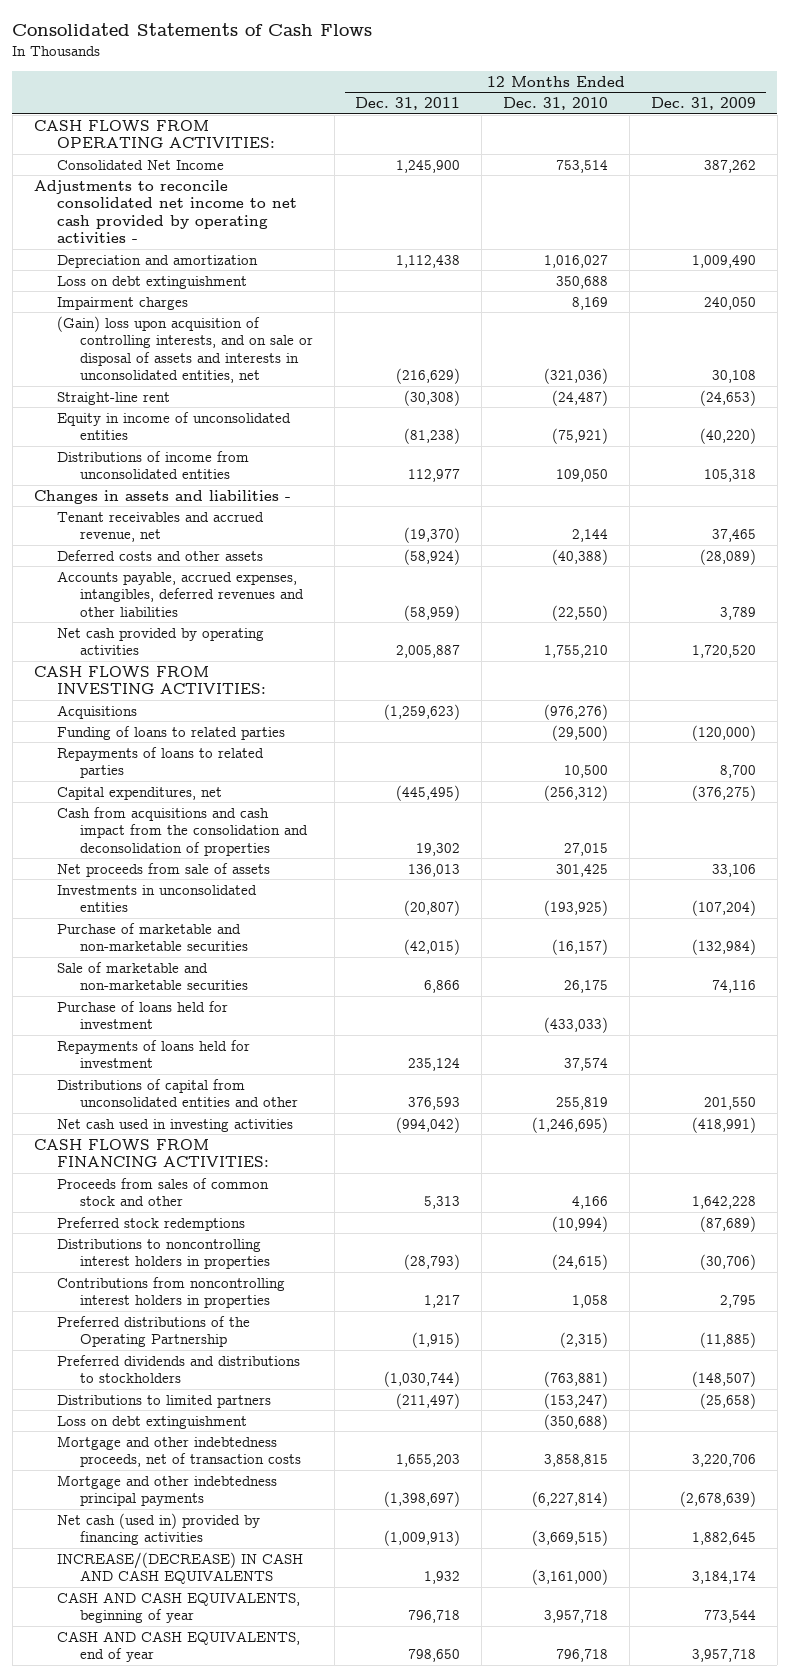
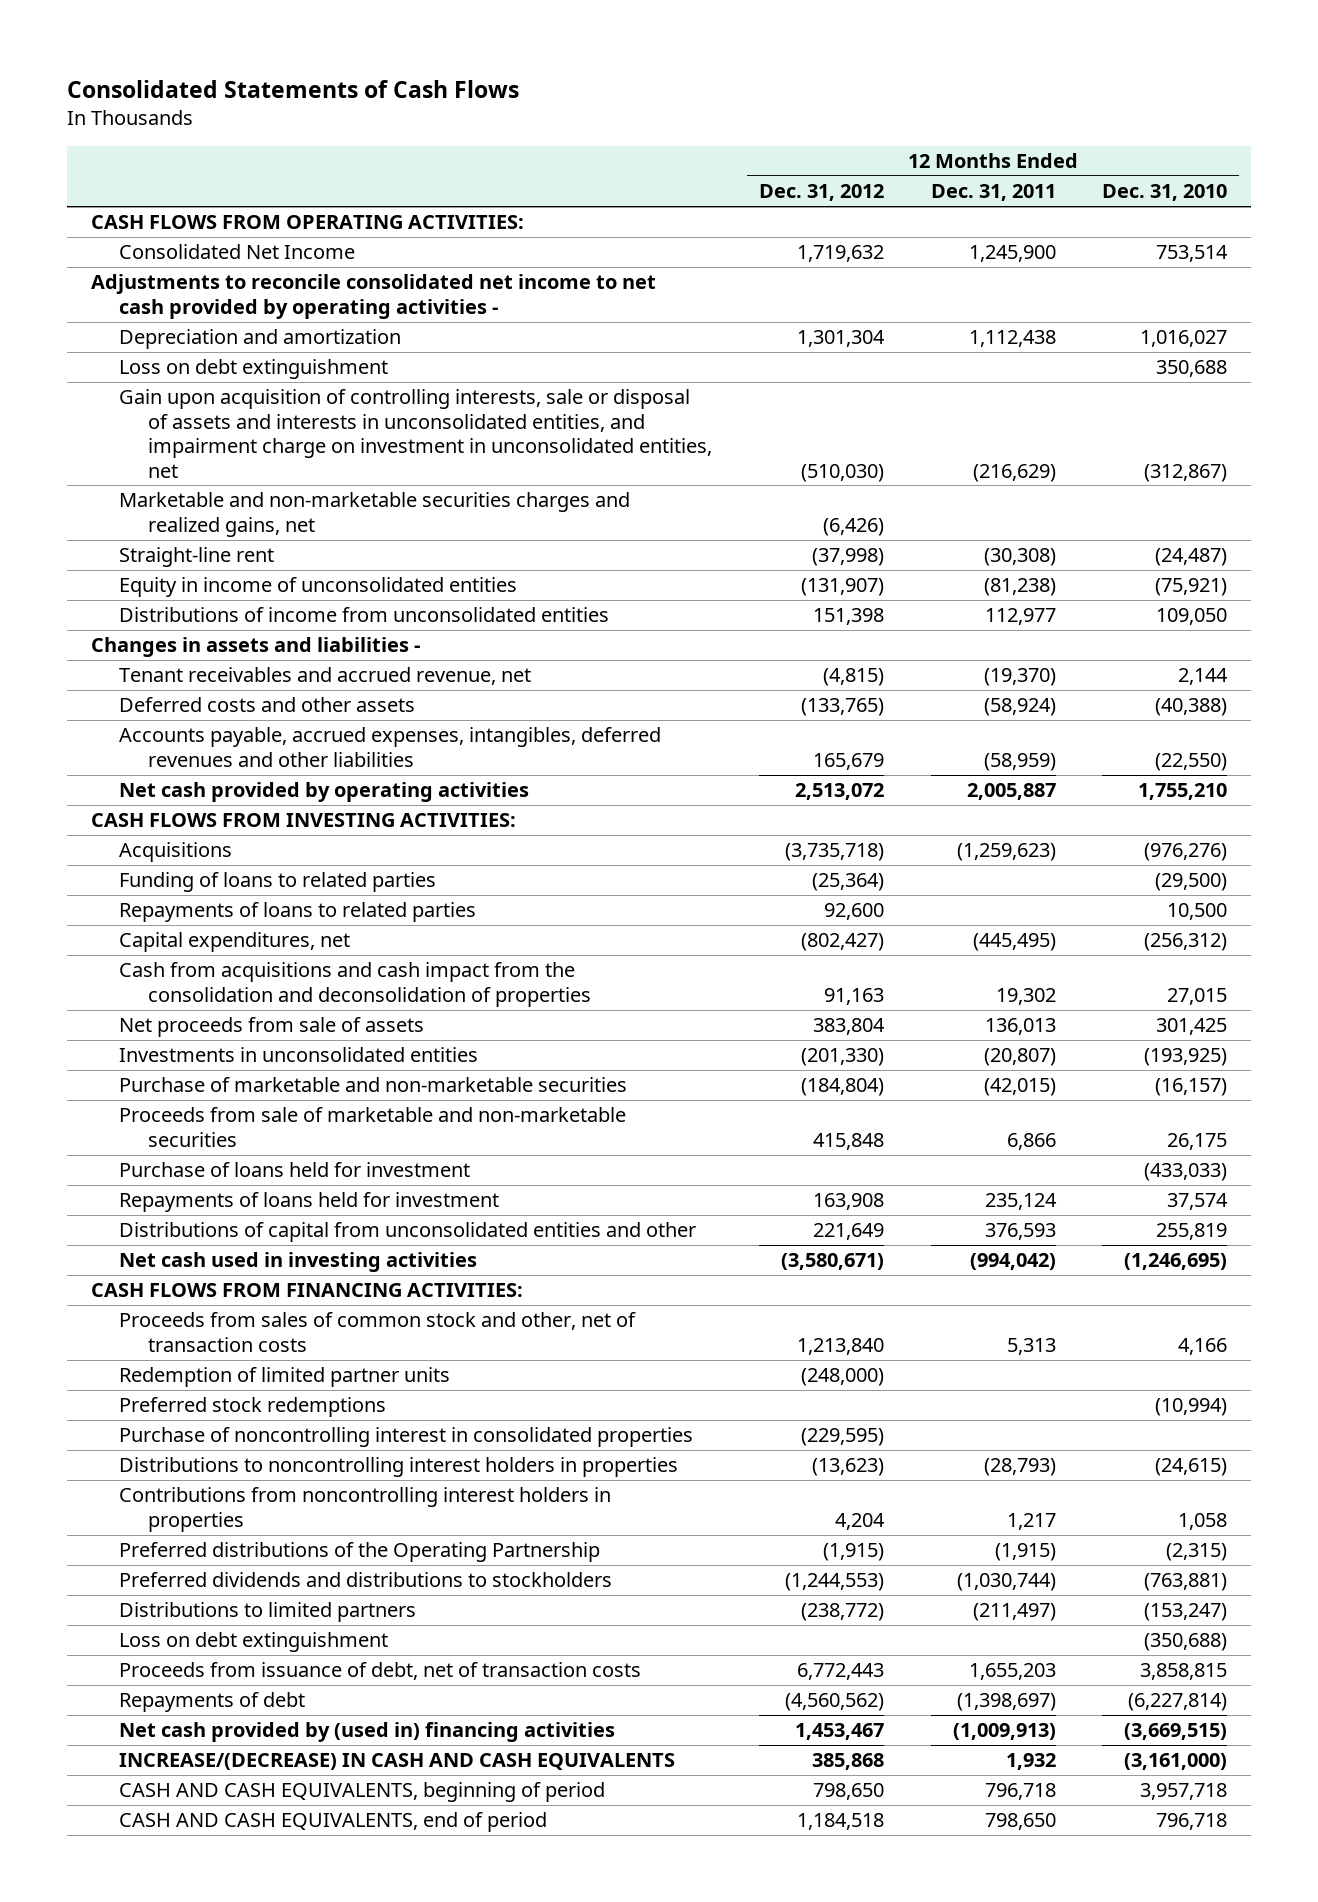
[650,97,756,111] Dec. 31, 2009 -> none
none -> [758,184,884,202] Dec. 31, 2012
[56,296,188,310] Impairment charges -> none
[56,315,313,384] (Gain) loss upon acquisition of controlling interests, and on sale or disposal of assets and interests in unconsolidated entities, net -> [119,389,712,478] Gain upon acquisition of controlling interests, sale or disposal of assets and interests in unconsolidated entities, and impairment charge on investment in unconsolidated entities, net
[544,368,609,385] (321,036) -> [1144,463,1228,482] (312,867)
none -> [119,492,631,537] Marketable and non-marketable securities charges and realized gains, net
[56,961,248,991] Sale of marketable and non-marketable securities -> [119,1107,627,1147] Proceeds from sale of marketable and non-marketable securities
[56,1177,269,1207] Proceeds from sales of common stock and other -> [119,1312,637,1352] Proceeds from sales of common stock and other, net of transaction costs
none -> [119,1367,451,1388] Redemption of limited partner units
none -> [119,1427,694,1448] Purchase of noncontrolling interest in consolidated properties
[56,1435,301,1468] Mortgage and other indebtedness proceeds, net of transaction costs -> [119,1662,642,1681] Proceeds from issuance of debt, net of transaction costs
[56,1474,277,1507] Mortgage and other indebtedness principal payments -> [119,1692,306,1713] Repayments of debt
[56,1512,260,1546] Net cash (used in) provided by financing activities -> [119,1722,616,1743] Net cash provided by (used in) financing activities
[56,1591,300,1624] CASH AND CASH EQUIVALENTS, beginning of year -> [119,1782,606,1803] CASH AND CASH EQUIVALENTS, beginning of period
[56,1630,300,1663] CASH AND CASH EQUIVALENTS, end of year -> [119,1812,548,1833] CASH AND CASH EQUIVALENTS, end of period

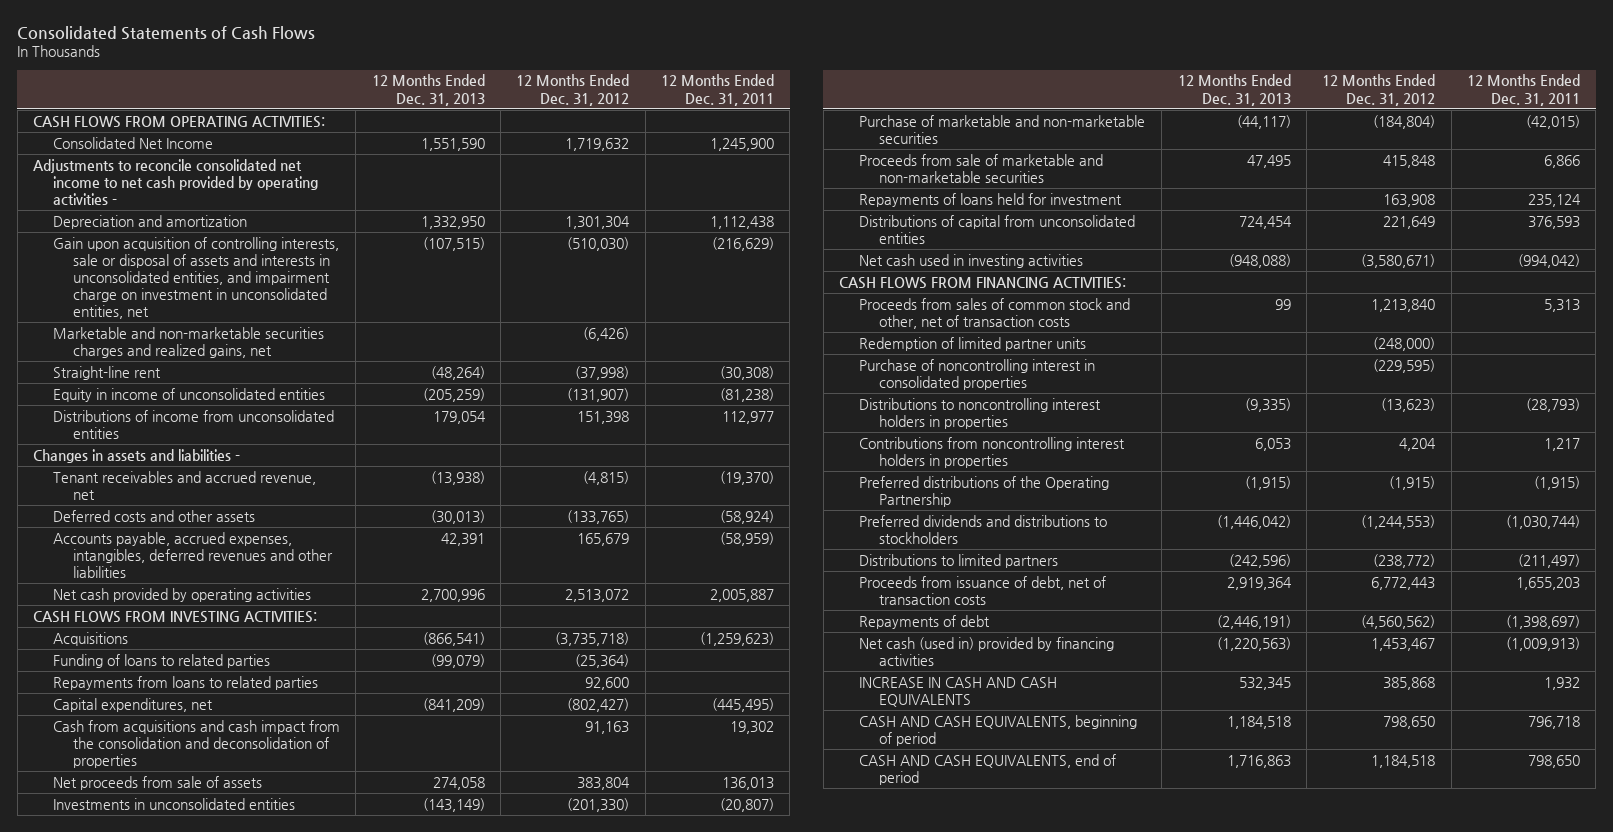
[1102,184,1228,202] Dec. 31, 2010 -> none
none -> [371,74,485,106] 12 Months Ended Dec. 31, 2013
[119,359,389,380] Loss on debt extinguishment -> none
[119,902,477,923] Repayments of loans to related parties -> [52,675,318,690] Repayments from loans to related parties
[119,1162,471,1178] Purchase of loans held for investment -> none
[119,1222,697,1243] Distributions of capital from unconsolidated entities and other -> [858,214,1135,244] Distributions of capital from unconsolidated entities
[119,1397,387,1418] Preferred stock redemptions -> none
[119,1632,389,1653] Loss on debt extinguishment -> none
[119,1722,616,1743] Net cash provided by (used in) financing activities -> [858,636,1114,666] Net cash (used in) provided by financing activities
[119,1753,676,1771] INCREASE/(DECREASE) IN CASH AND CASH EQUIVALENTS -> [858,676,1057,707] INCREASE IN CASH AND CASH EQUIVALENTS

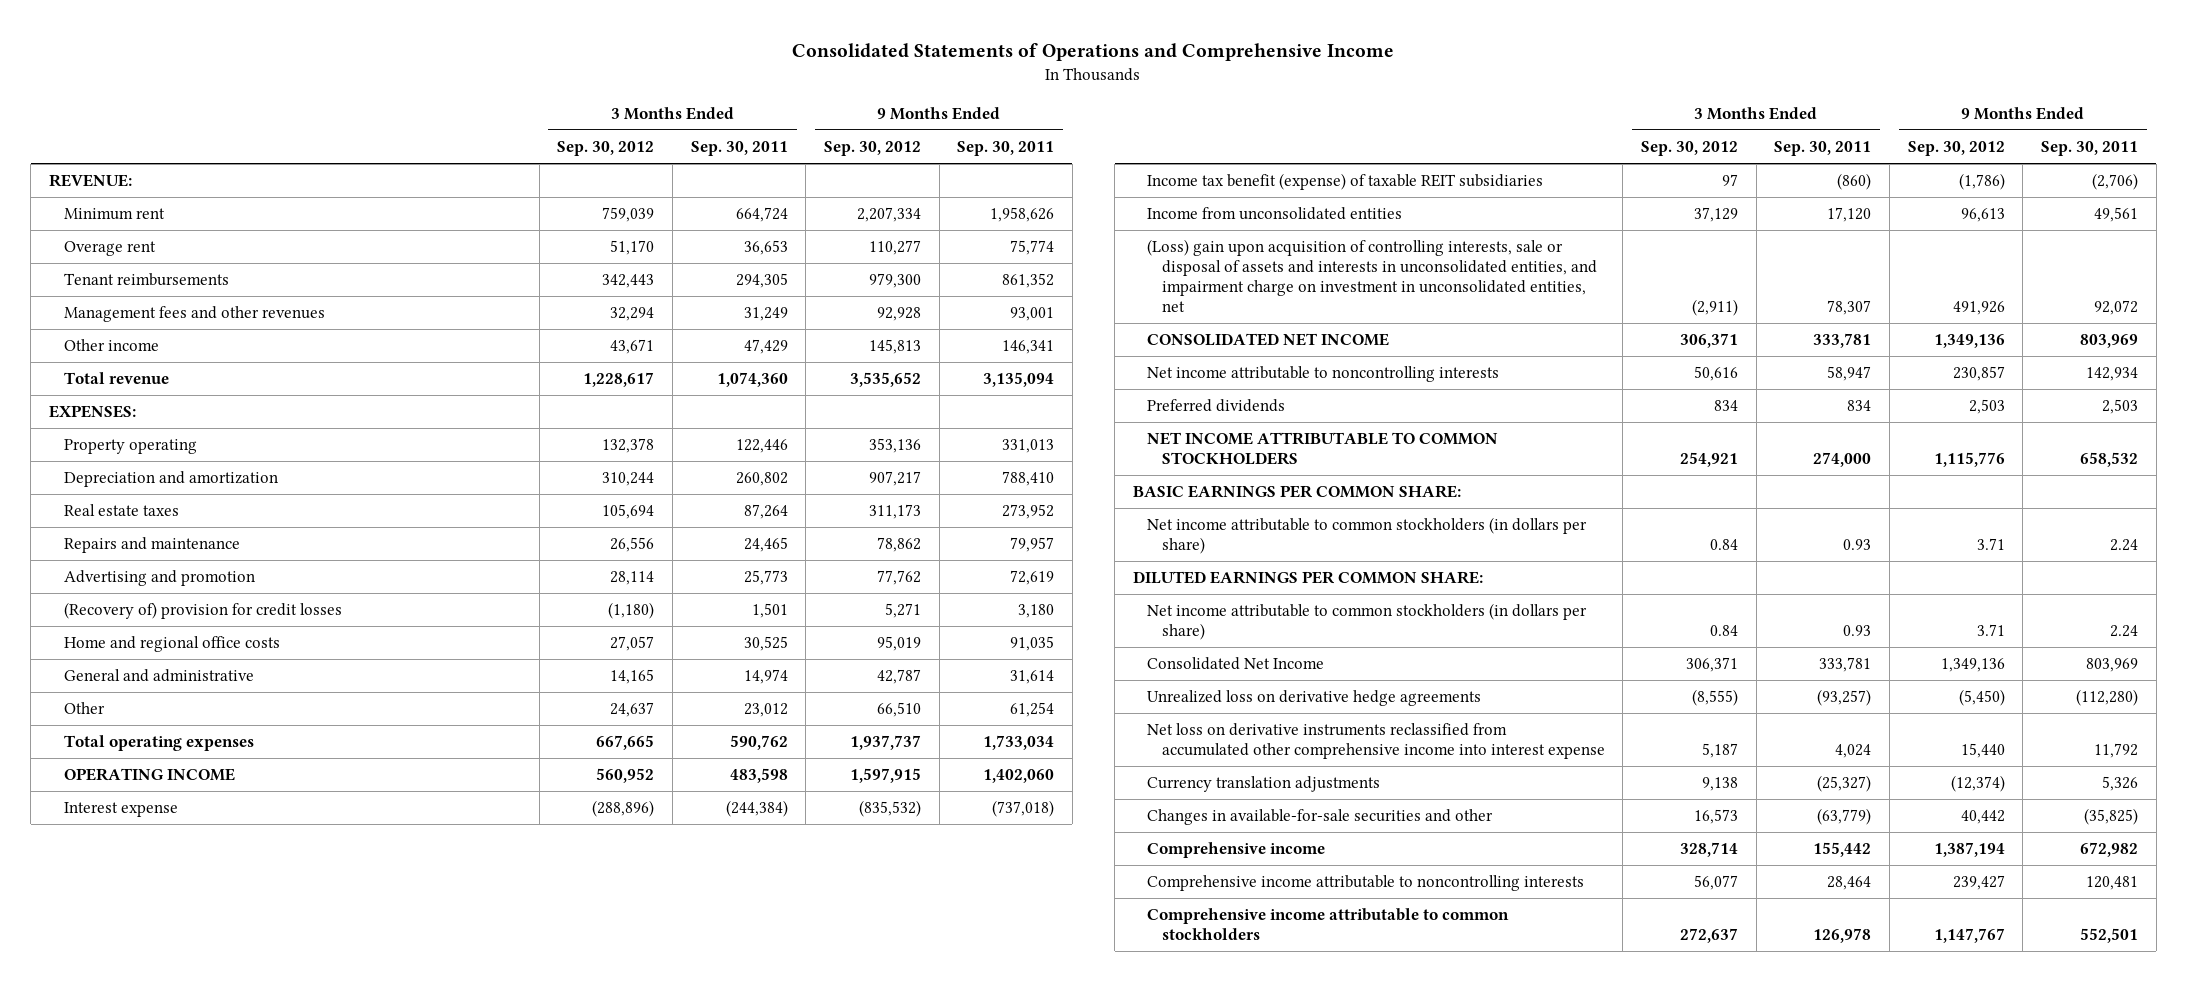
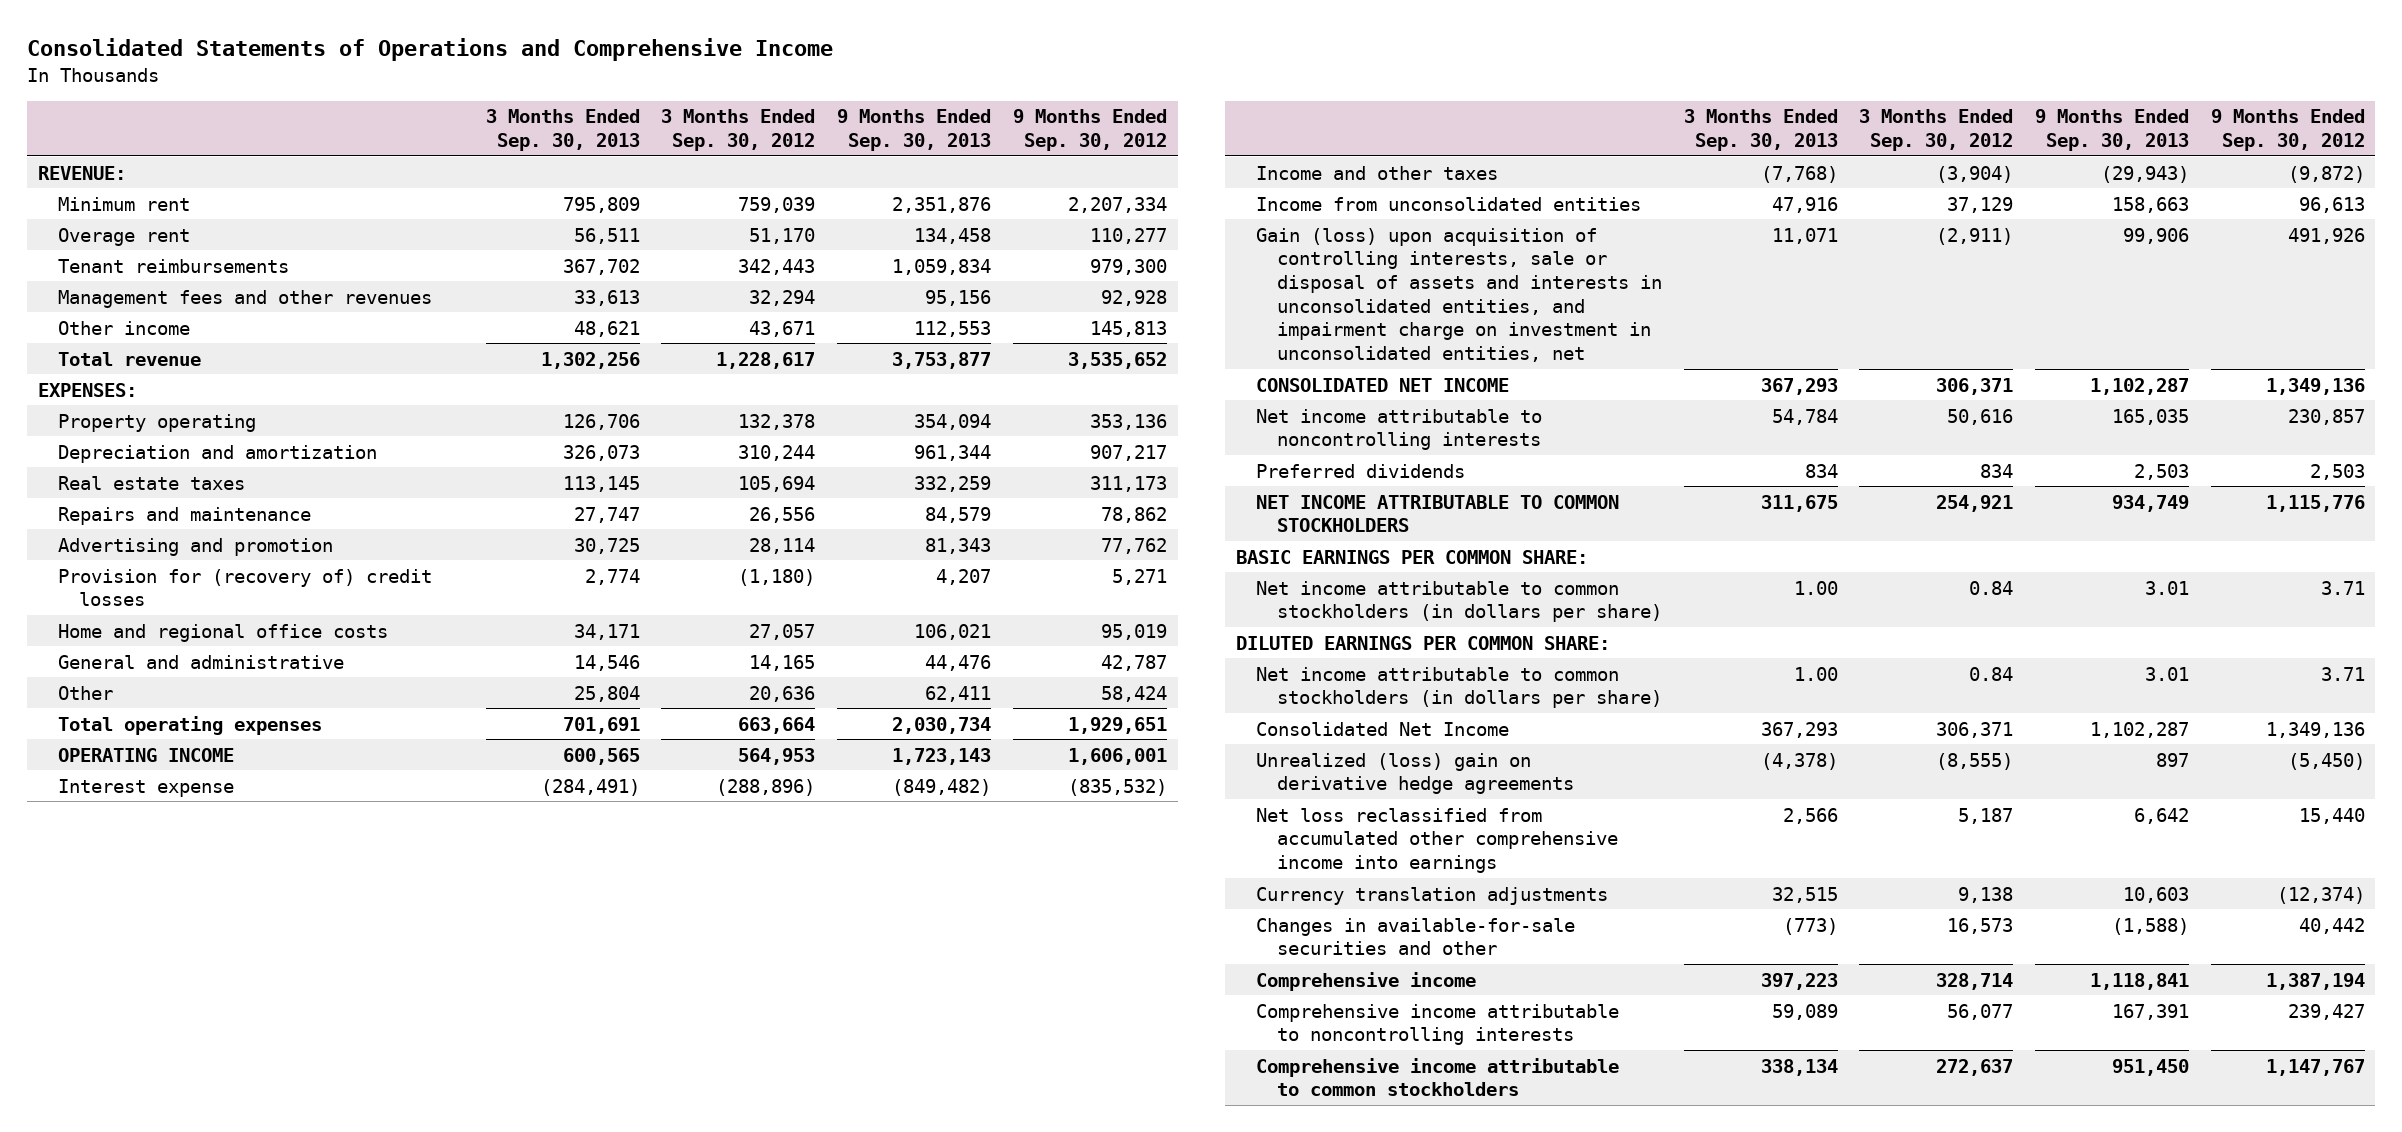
[690,140,788,156] Sep. 30, 2011 -> none
[957,140,1055,156] Sep. 30, 2011 -> none
none -> [485,109,640,152] 3 Months Ended Sep. 30, 2013
none -> [837,109,992,152] 9 Months Ended Sep. 30, 2013
[63,602,342,620] (Recovery of) provision for credit losses -> [58,568,433,607] Provision for (recovery of) credit losses
[610,702,655,718] 24,637 -> [749,685,816,702] 20,636
[876,702,921,718] 66,510 -> [1100,685,1167,702] 58,424
[596,735,655,751] 667,665 -> [738,716,816,734] 663,664
[849,735,921,751] 1,937,737 -> [1067,716,1167,734] 1,929,651
[596,768,655,784] 560,952 -> [738,747,816,765] 564,953
[849,768,921,784] 1,597,915 -> [1067,747,1167,765] 1,606,001
[1147,173,1544,191] Income tax benefit (expense) of taxable REIT subsidiaries -> [1256,165,1499,180] Income and other taxes
[1722,174,1739,187] 97 -> [1936,165,2014,183] (3,904)
[1958,173,2005,191] (1,786) -> [2287,165,2365,183] (9,872)
[1147,239,1597,312] (Loss) gain upon acquisition of controlling interests, sale or disposal of assets and interests in unconsolidated entities, and impairment charge on investment in unconsolidated entities, net -> [1256,227,1663,362] Gain (loss) upon acquisition of controlling interests, sale or disposal of assets and interests in unconsolidated entities, and impairment charge on investment in unconsolidated entities, net
[1147,690,1482,707] Unrealized loss on derivative hedge agreements -> [1256,752,1575,795] Unrealized (loss) gain on derivative hedge agreements
[1147,723,1605,759] Net loss on derivative instruments reclassified from accumulated other comprehensive income into interest expense -> [1256,807,1619,873] Net loss reclassified from accumulated other comprehensive income into earnings

